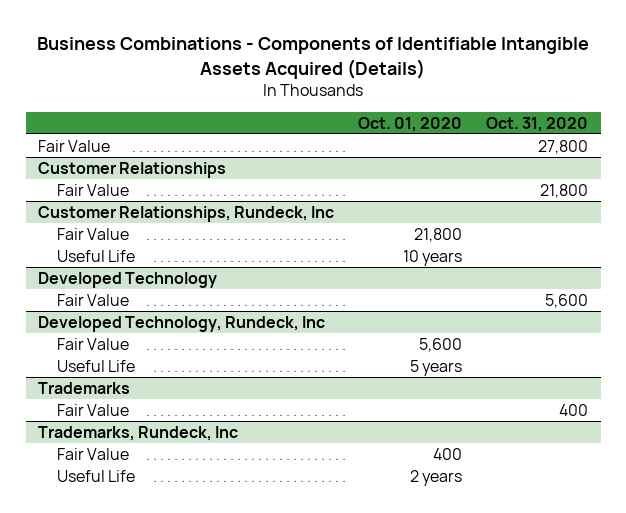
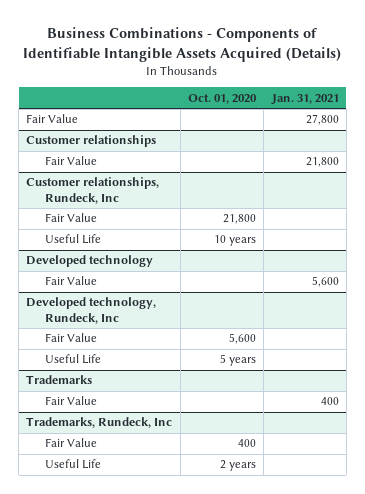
[486,116,589,132] Oct. 31, 2020 -> none
none -> [270,93,339,105] Jan. 31, 2021
[37,161,226,178] Customer Relationships -> [26,135,157,148] Customer relationships
[37,205,334,222] Customer Relationships, Rundeck, Inc -> [26,177,160,204] Customer relationships, Rundeck, Inc
[37,271,217,288] Developed Technology -> [26,255,154,268] Developed technology
[37,315,325,332] Developed Technology, Rundeck, Inc -> [26,297,157,324] Developed technology, Rundeck, Inc

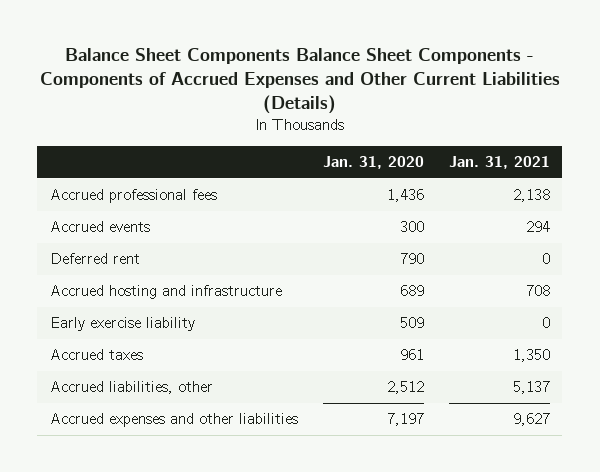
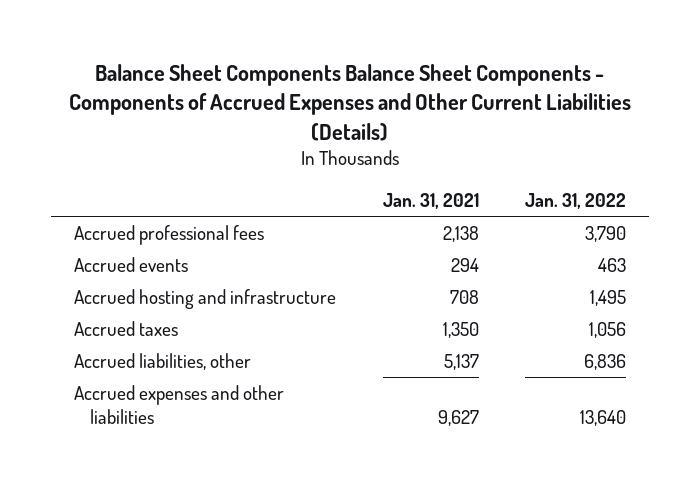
[322,156,424,170] Jan. 31, 2020 -> none
none -> [525,193,627,210] Jan. 31, 2022
[49,253,140,265] Deferred rent -> none
[49,317,195,332] Early exercise liability -> none

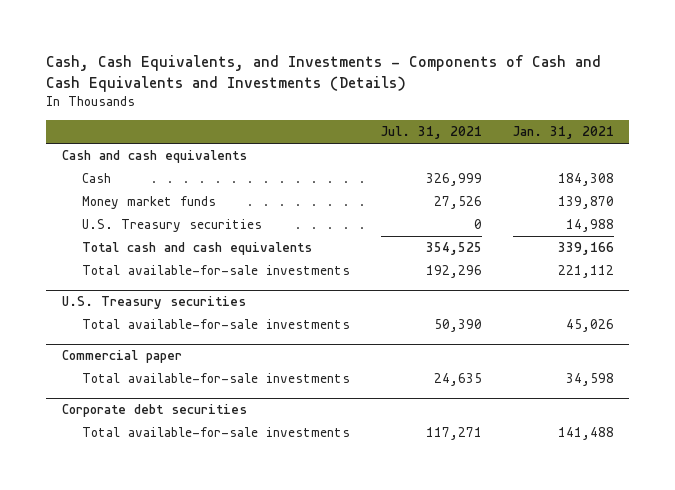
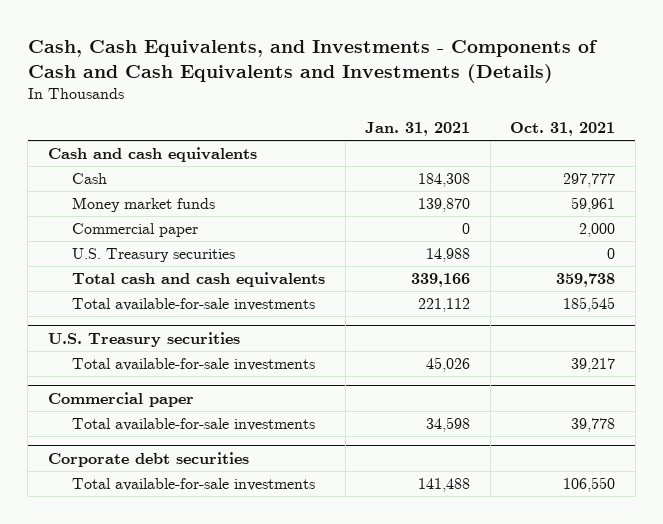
[380,126,482,140] Jul. 31, 2021 -> none
none -> [510,122,616,137] Oct. 31, 2021
none -> [72,222,199,237] Commercial paper

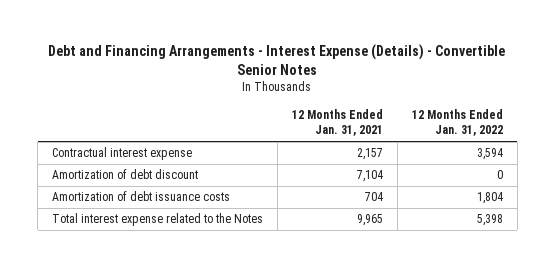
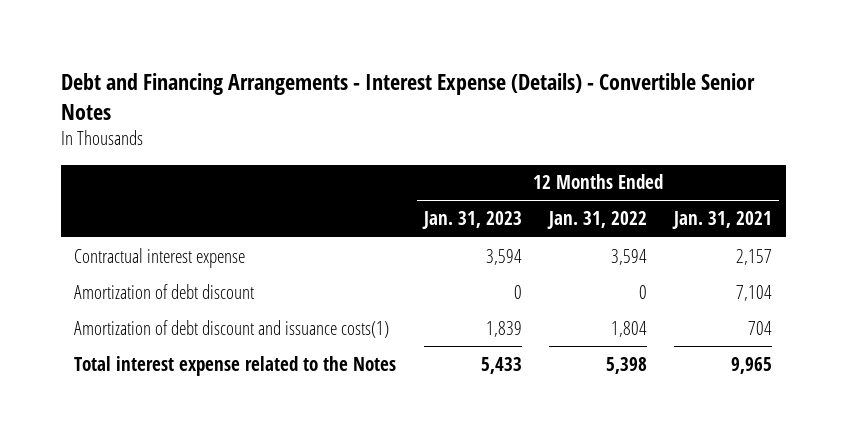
none -> [421,211,522,230] Jan. 31, 2023
[52,191,231,202] Amortization of debt issuance costs -> [74,319,390,338] Amortization of debt discount and issuance costs(1)

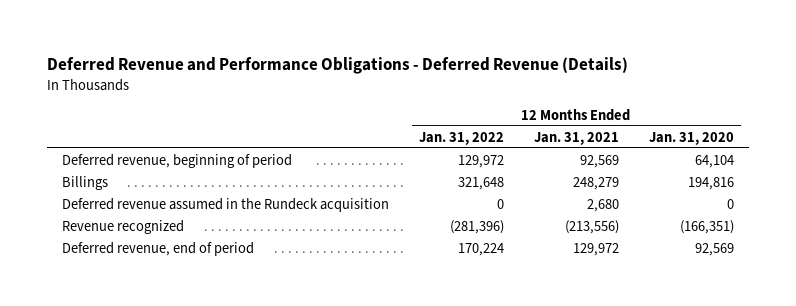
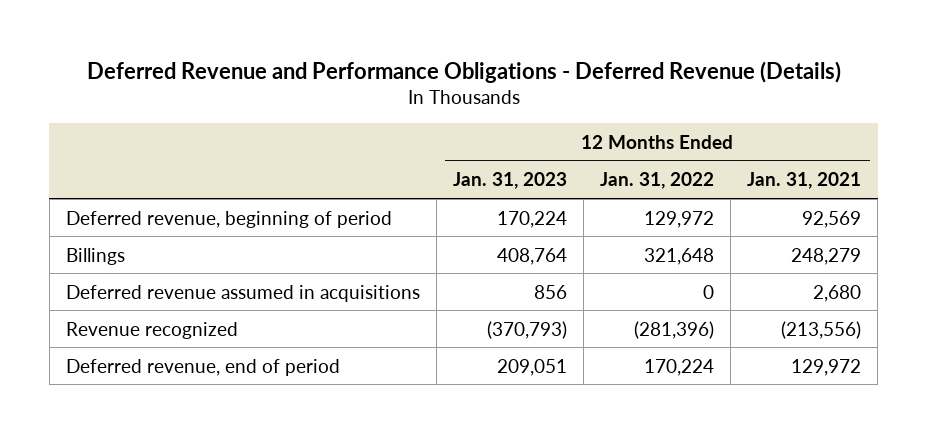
[648,131,734,145] Jan. 31, 2020 -> none
none -> [452,172,567,190] Jan. 31, 2023
[62,197,390,212] Deferred revenue assumed in the Rundeck acquisition -> [65,284,420,302] Deferred revenue assumed in acquisitions

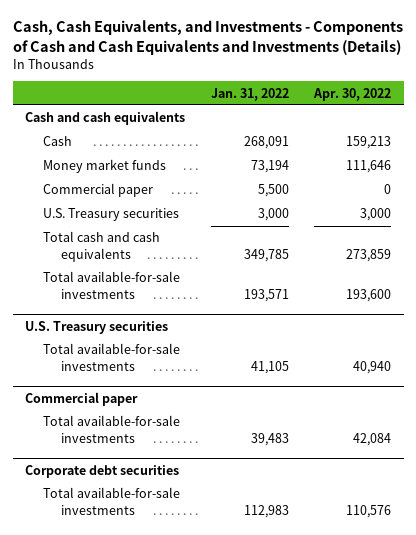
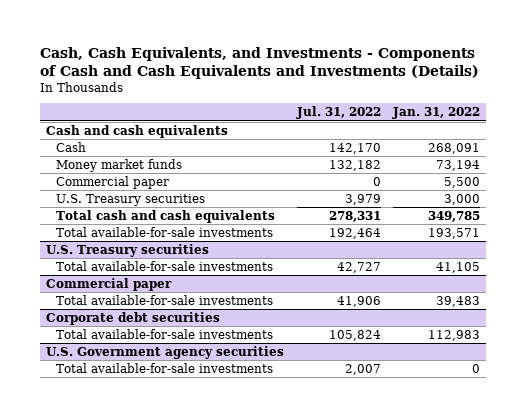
[312,87,391,101] Apr. 30, 2022 -> none
none -> [295,106,381,120] Jul. 31, 2022
none -> [46,345,285,359] U.S. Government agency securities
none -> [56,362,274,373] Total available-for-sale investments

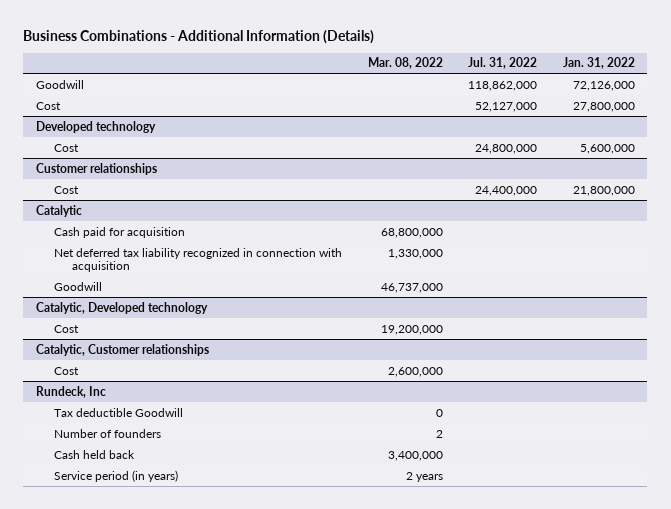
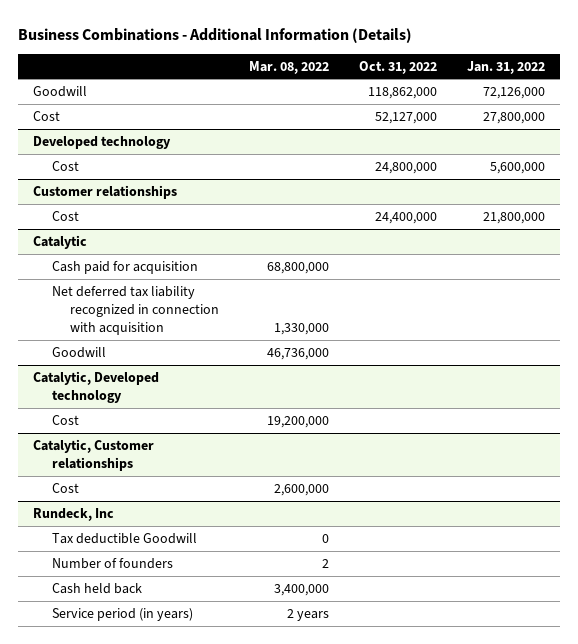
[468,57,538,70] Jul. 31, 2022 -> none
none -> [359,60,438,74] Oct. 31, 2022
[380,282,443,293] 46,737,000 -> [267,347,330,360] 46,736,000

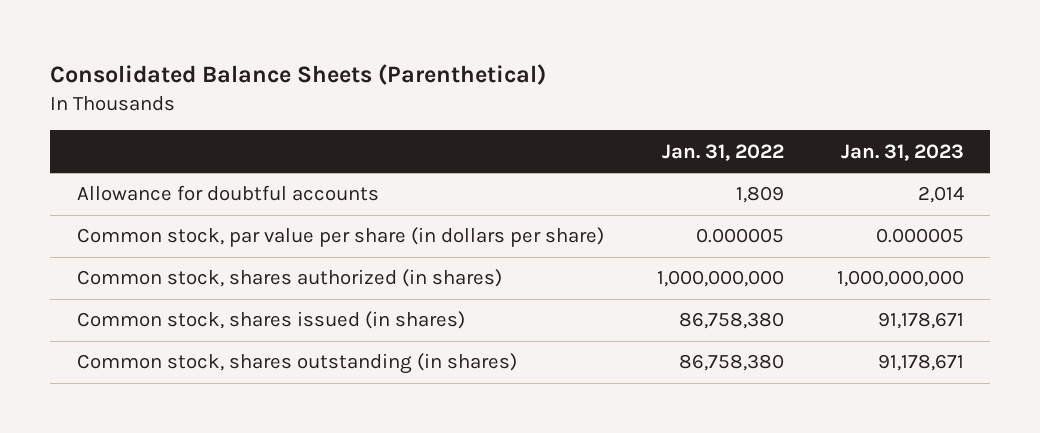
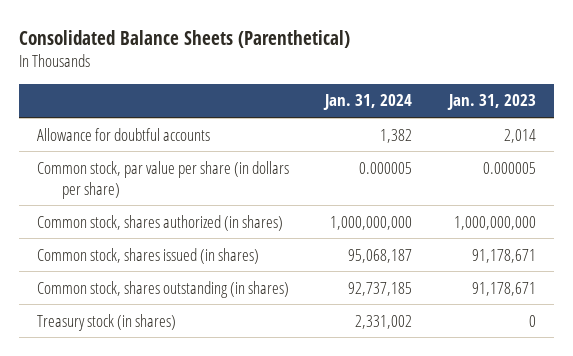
[661,143,784,161] Jan. 31, 2022 -> none
none -> [323,94,413,111] Jan. 31, 2024
none -> [36,313,176,331] Treasury stock (in shares)

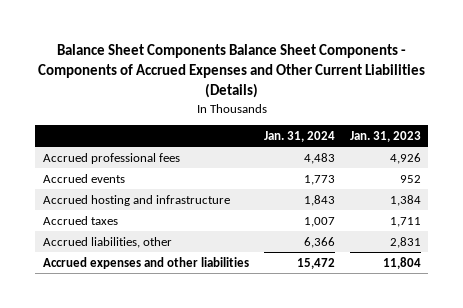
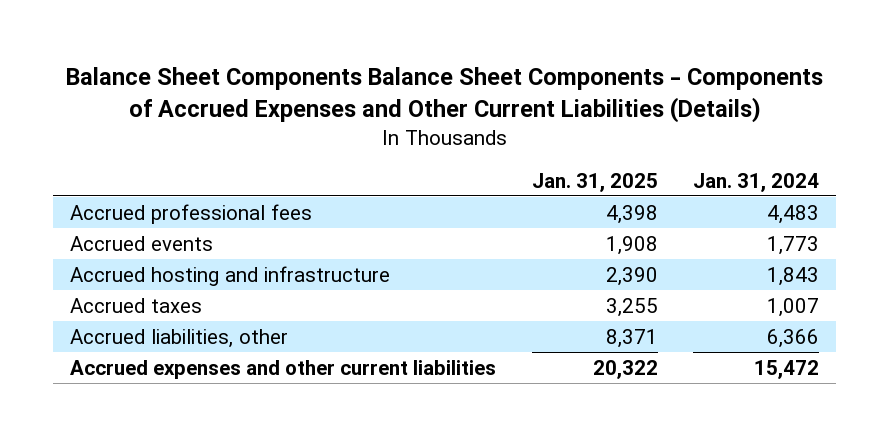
[349,131,421,143] Jan. 31, 2023 -> none
none -> [531,172,658,192] Jan. 31, 2025
[42,256,249,269] Accrued expenses and other liabilities -> [70,359,497,379] Accrued expenses and other current liabilities

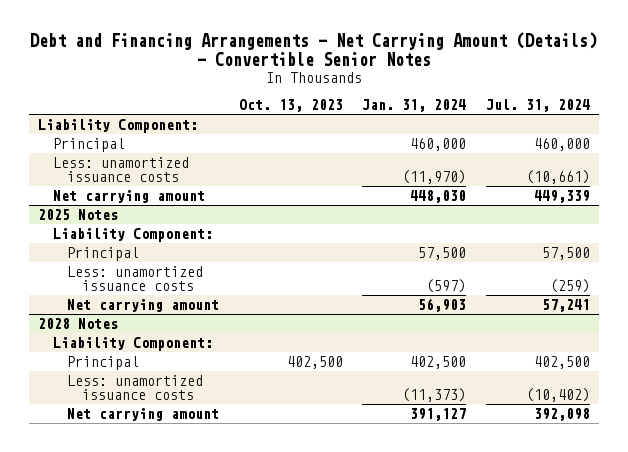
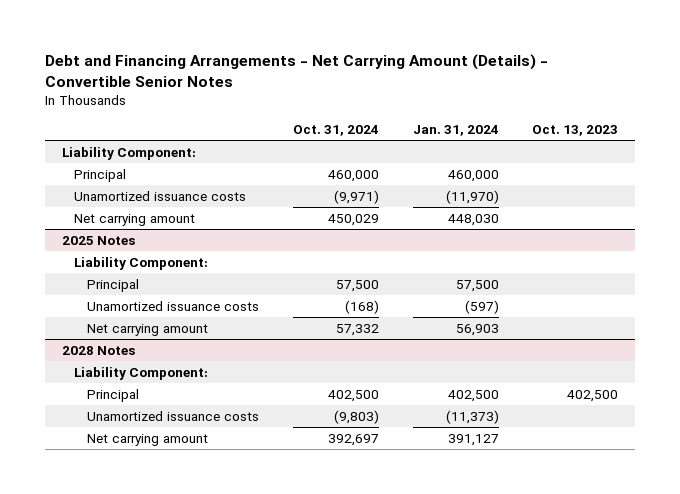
[485,98,590,112] Jul. 31, 2024 -> none
none -> [292,125,379,137] Oct. 31, 2024
[52,157,189,183] Less: unamortized issuance costs -> [74,190,247,201] Unamortized issuance costs
[67,266,204,292] Less: unamortized issuance costs -> [86,300,259,311] Unamortized issuance costs
[67,375,204,401] Less: unamortized issuance costs -> [86,410,259,421] Unamortized issuance costs

